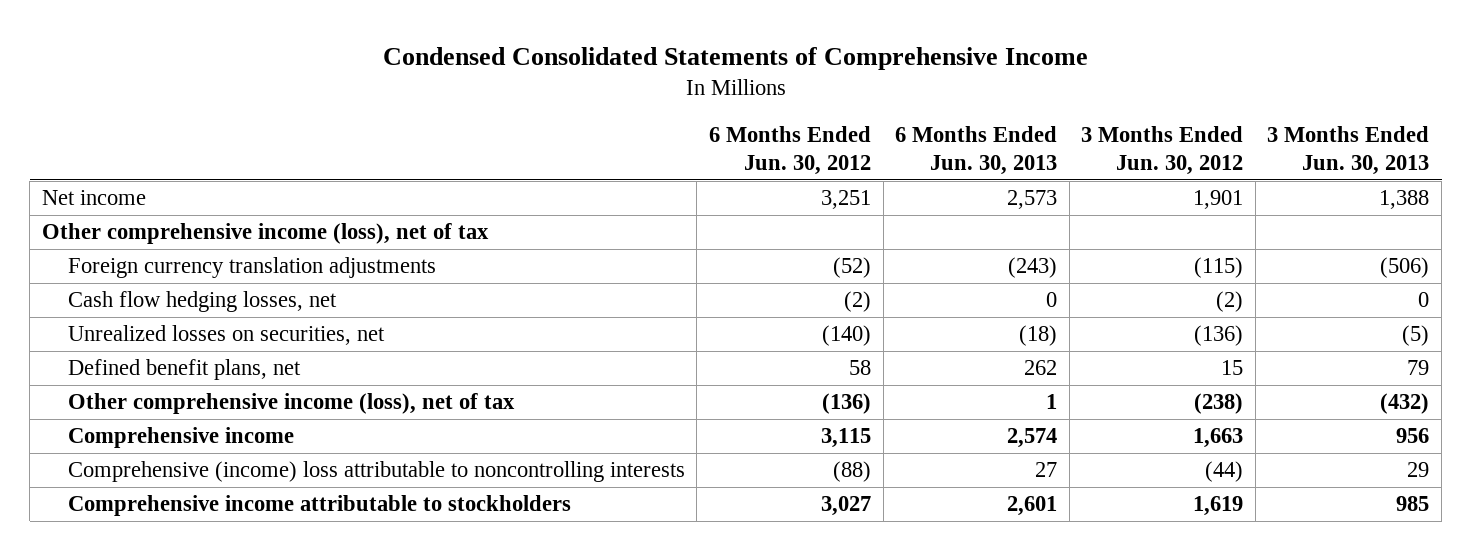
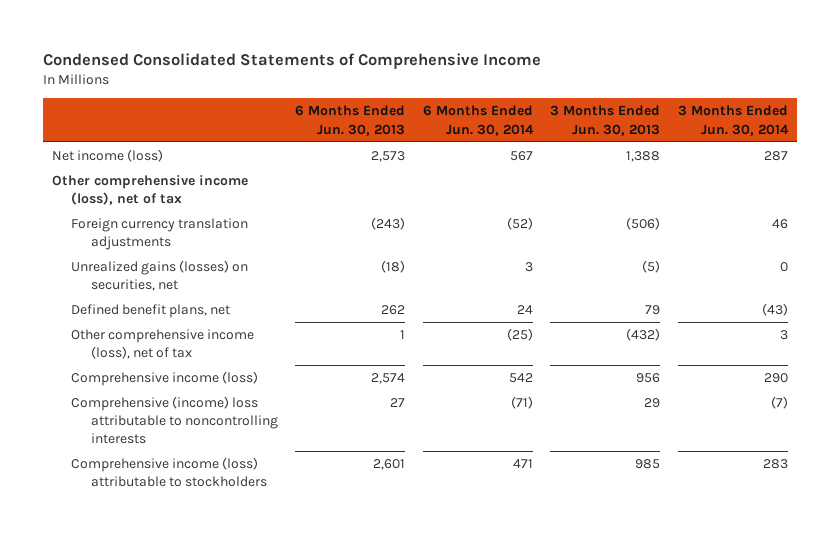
[708,126,871,176] 6 Months Ended Jun. 30, 2012 -> none
[1081,126,1244,176] 3 Months Ended Jun. 30, 2012 -> none
none -> [422,105,534,136] 6 Months Ended Jun. 30, 2014
none -> [677,105,789,136] 3 Months Ended Jun. 30, 2014
[41,190,146,206] Net income -> [51,148,163,162] Net income (loss)
[67,291,337,313] Cash flow hedging losses, net -> none
[67,325,385,346] Unrealized losses on securities, net -> [71,259,249,292] Unrealized gains (losses) on securities, net
[67,427,294,449] Comprehensive income -> [71,370,259,386] Comprehensive income (loss)
[67,495,571,517] Comprehensive income attributable to stockholders -> [71,456,268,488] Comprehensive income (loss) attributable to stockholders

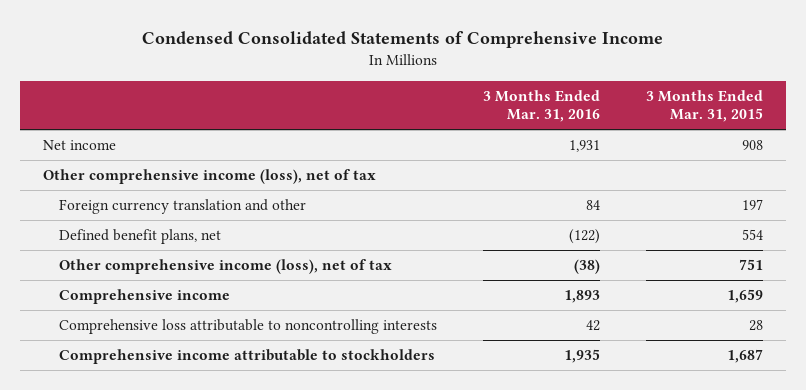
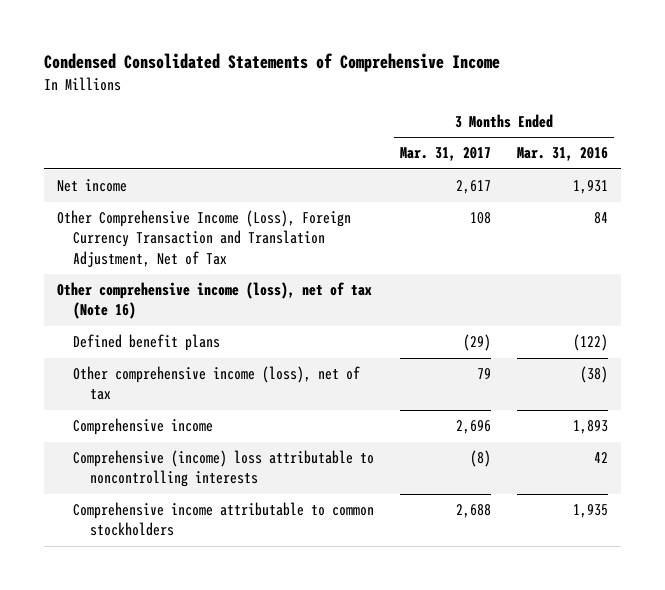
[646,90,764,123] 3 Months Ended Mar. 31, 2015 -> none
none -> [400,147,492,162] Mar. 31, 2017
[58,199,306,215] Foreign currency translation and other -> none
none -> [56,210,351,267] Other Comprehensive Income (Loss), Foreign Currency Transaction and Translation Adjustment, Net of Tax
[42,169,376,185] Other comprehensive income (loss), net of tax -> [56,282,372,320] Other comprehensive income (loss), net of tax (Note 16)
[58,229,221,245] Defined benefit plans, net -> [73,334,221,352] Defined benefit plans
[58,319,437,335] Comprehensive loss attributable to noncontrolling interests -> [73,450,375,488] Comprehensive (income) loss attributable to noncontrolling interests
[58,349,435,365] Comprehensive income attributable to stockholders -> [73,502,375,537] Comprehensive income attributable to common stockholders

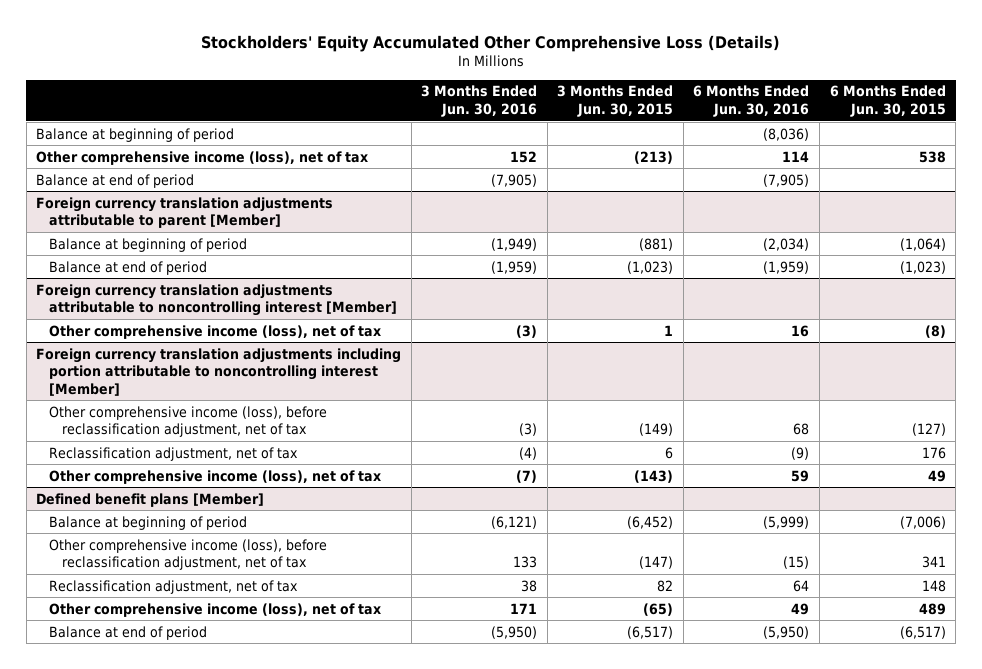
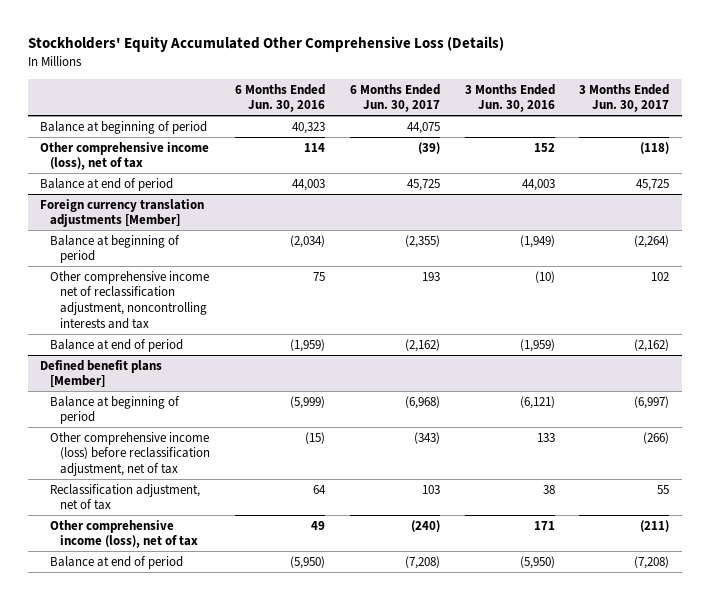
[557,85,674,117] 3 Months Ended Jun. 30, 2015 -> none
[829,85,946,117] 6 Months Ended Jun. 30, 2015 -> none
none -> [349,83,440,113] 6 Months Ended Jun. 30, 2017
none -> [579,83,670,113] 3 Months Ended Jun. 30, 2017
[763,127,810,141] (8,036) -> [292,121,326,134] 40,323
[491,173,538,187] (7,905) -> [521,178,555,191] 44,003
[763,173,810,187] (7,905) -> [292,178,326,191] 44,003
[36,196,334,229] Foreign currency translation adjustments attributable to parent [Member] -> [40,198,205,228] Foreign currency translation adjustments [Member]
none -> [50,270,210,329] Other comprehensive income net of reclassification adjustment, noncontrolling interests and tax
[36,283,398,317] Foreign currency translation adjustments attributable to noncontrolling interest [Member] -> none
[49,324,382,339] Other comprehensive income (loss), net of tax -> none
[36,347,402,396] Foreign currency translation adjustments including portion attributable to noncontrolling interest [Member] -> none
[49,405,328,438] Other comprehensive income (loss), before reclassification adjustment, net of tax -> none
[49,446,299,461] Reclassification adjustment, net of tax -> none
[49,469,382,484] Other comprehensive income (loss), net of tax -> none
[49,538,328,571] Other comprehensive income (loss), before reclassification adjustment, net of tax -> [50,431,211,476] Other comprehensive income (loss) before reclassification adjustment, net of tax

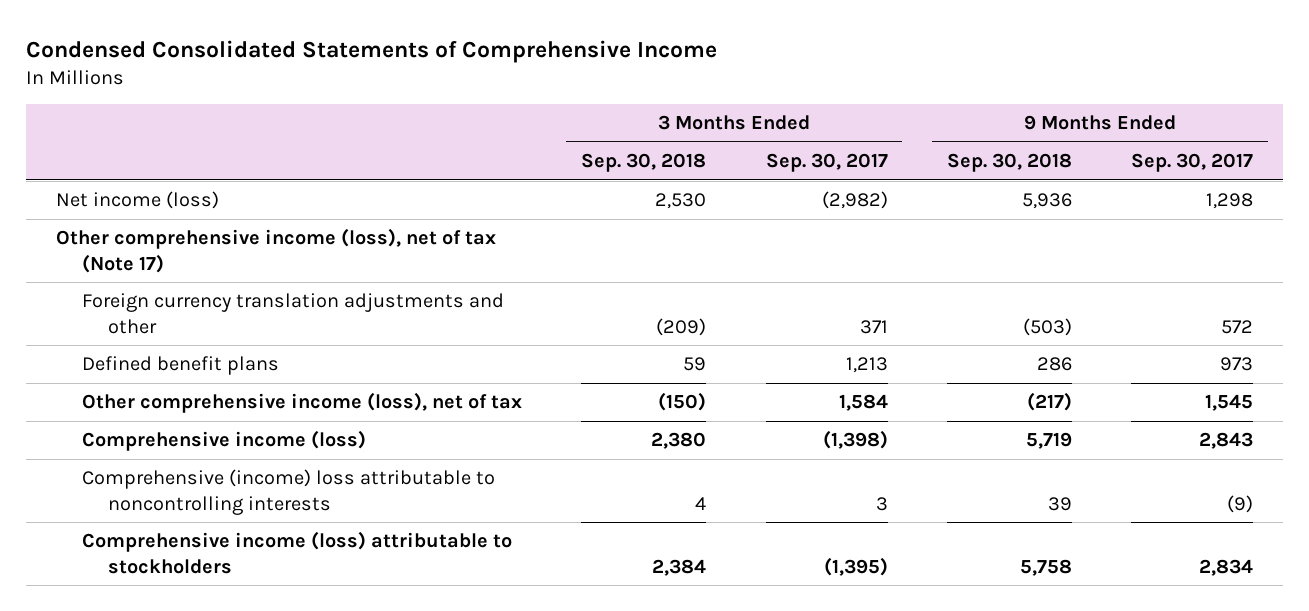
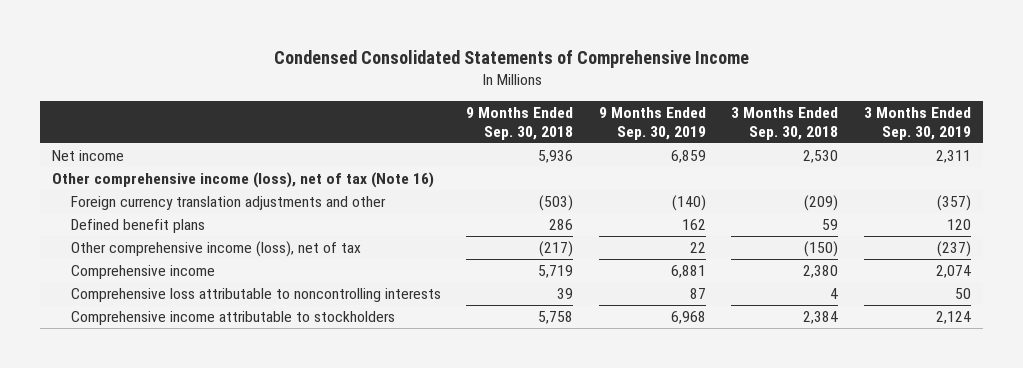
[765,152,888,172] Sep. 30, 2017 -> none
[1131,152,1254,172] Sep. 30, 2017 -> none
none -> [598,107,706,140] 9 Months Ended Sep. 30, 2019
none -> [863,107,971,140] 3 Months Ended Sep. 30, 2019
[56,191,220,210] Net income (loss) -> [52,150,125,162] Net income
[56,228,497,273] Other comprehensive income (loss), net of tax (Note 17) -> [52,172,435,189] Other comprehensive income (loss), net of tax (Note 16)
[82,430,367,452] Comprehensive income (loss) -> [70,265,215,280] Comprehensive income
[82,469,496,515] Comprehensive (income) loss attributable to noncontrolling interests -> [70,288,441,303] Comprehensive loss attributable to noncontrolling interests
[82,531,513,574] Comprehensive income (loss) attributable to stockholders -> [70,311,395,326] Comprehensive income attributable to stockholders

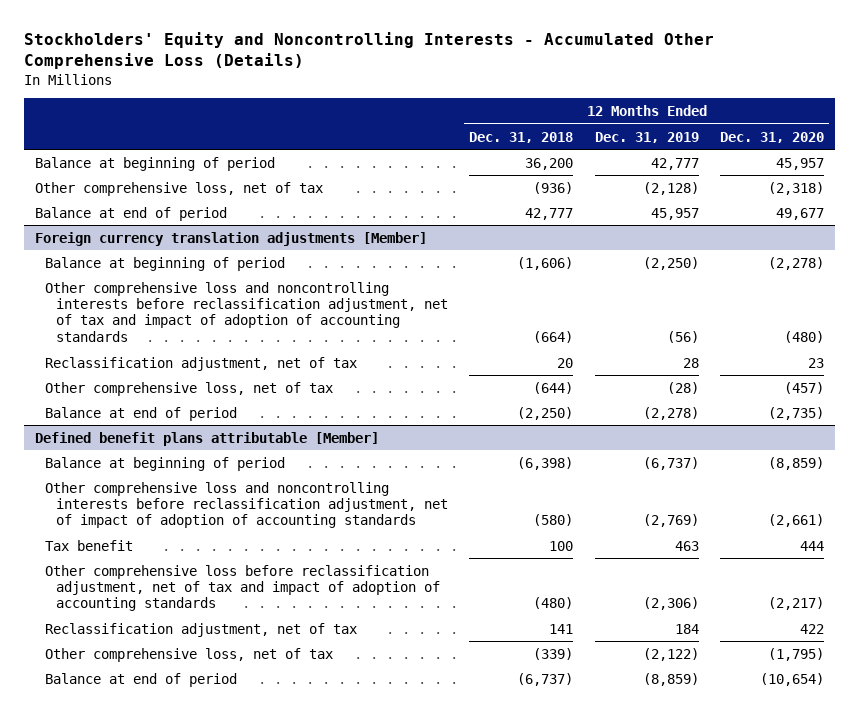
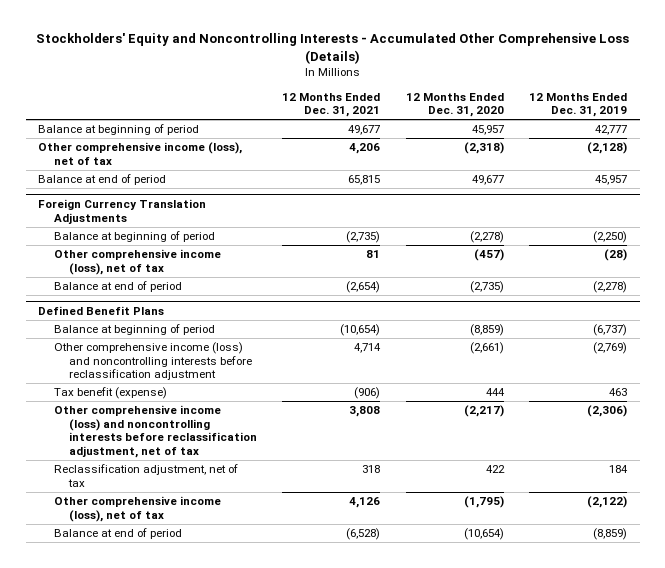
[469,131,574,143] Dec. 31, 2018 -> none
none -> [282,92,381,118] 12 Months Ended Dec. 31, 2021
[34,181,323,196] Other comprehensive loss, net of tax -> [38,142,243,165] Other comprehensive income (loss), net of tax
[34,231,427,246] Foreign currency translation adjustments [Member] -> [38,198,207,224] Foreign Currency Translation Adjustments
[45,281,448,342] Other comprehensive loss and noncontrolling interests before reclassification adjustment, net of tax and impact of adoption of accounting standards -> none
[45,356,358,371] Reclassification adjustment, net of tax -> none
[45,381,334,396] Other comprehensive loss, net of tax -> [53,249,221,275] Other comprehensive income (loss), net of tax
[34,431,379,446] Defined benefit plans attributable [Member] -> [38,305,165,315] Defined Benefit Plans
[45,481,448,529] Other comprehensive loss and noncontrolling interests before reclassification adjustment, net of impact of adoption of accounting standards -> [53,342,252,381] Other comprehensive income (loss) and noncontrolling interests before reclassification adjustment
[45,539,134,551] Tax benefit -> [53,387,167,400] Tax benefit (expense)
[45,564,440,612] Other comprehensive loss before reclassification adjustment, net of tax and impact of adoption of accounting standards -> [53,405,257,459] Other comprehensive income (loss) and noncontrolling interests before reclassification adjustment, net of tax
[45,647,334,662] Other comprehensive loss, net of tax -> [53,496,221,522] Other comprehensive income (loss), net of tax

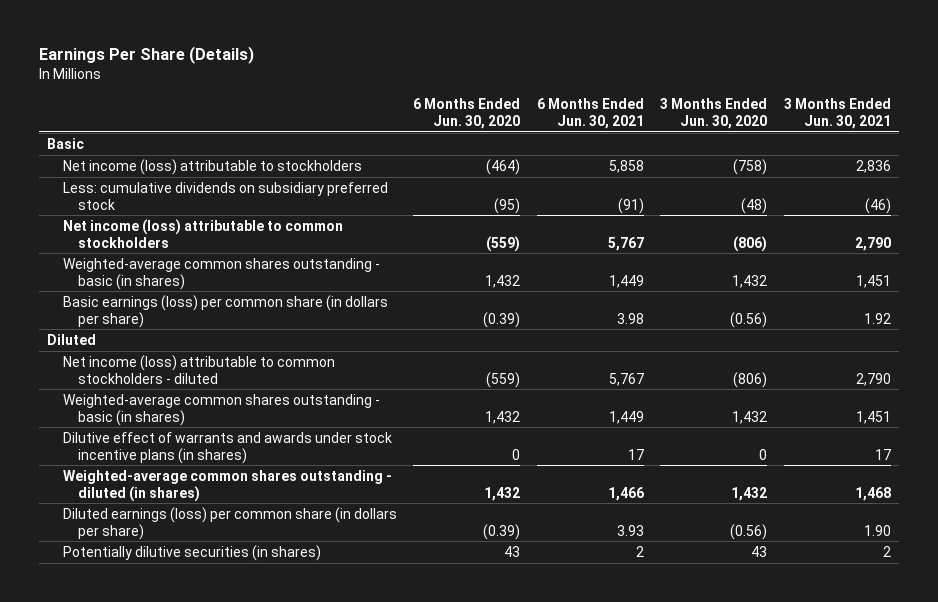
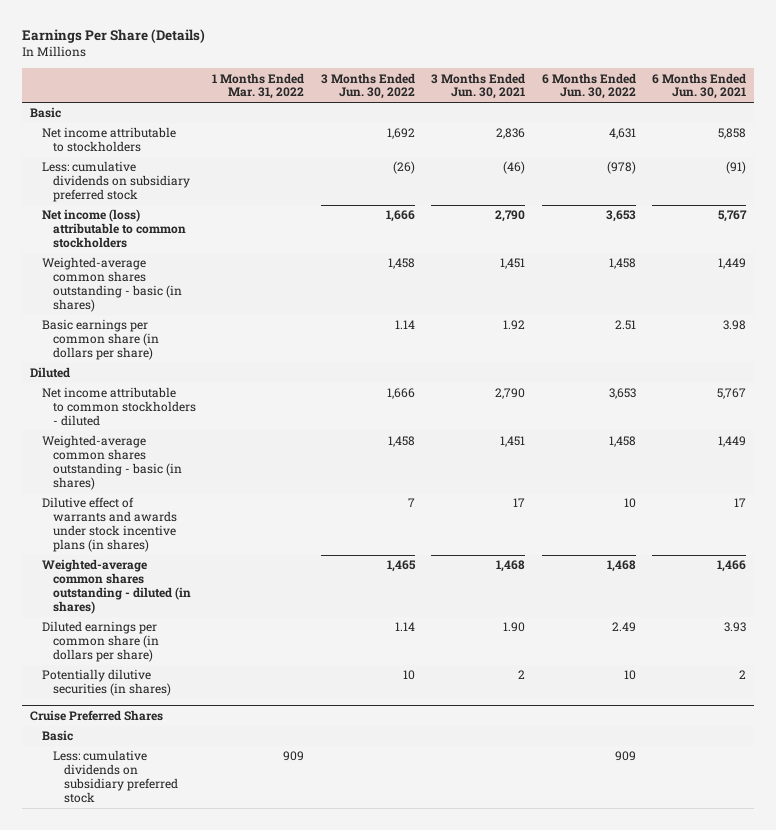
[413,97,521,129] 6 Months Ended Jun. 30, 2020 -> none
[660,97,768,129] 3 Months Ended Jun. 30, 2020 -> none
none -> [212,72,305,100] 1 Months Ended Mar. 31, 2022
none -> [320,72,415,100] 3 Months Ended Jun. 30, 2022
none -> [541,72,636,100] 6 Months Ended Jun. 30, 2022
[62,158,362,175] Net income (loss) attributable to stockholders -> [41,127,176,153] Net income attributable to stockholders
[62,294,388,328] Basic earnings (loss) per common share (in dollars per share) -> [41,319,160,361] Basic earnings per common share (in dollars per share)
[62,354,335,384] Net income (loss) attributable to common stockholders - diluted -> [41,387,197,427] Net income attributable to common stockholders - diluted
[62,506,397,540] Diluted earnings (loss) per common share (in dollars per share) -> [41,621,160,663] Diluted earnings per common share (in dollars per share)
none -> [30,710,164,722] Cruise Preferred Shares
none -> [41,730,73,742] Basic
none -> [53,750,179,803] Less: cumulative dividends on subsidiary preferred stock

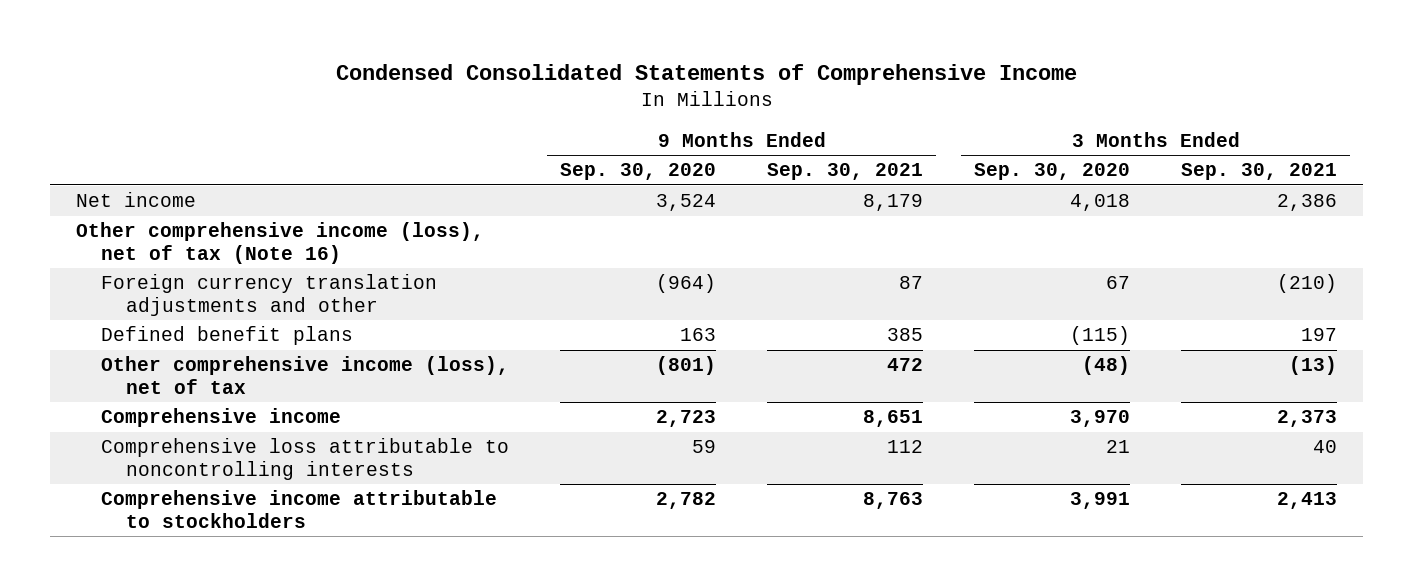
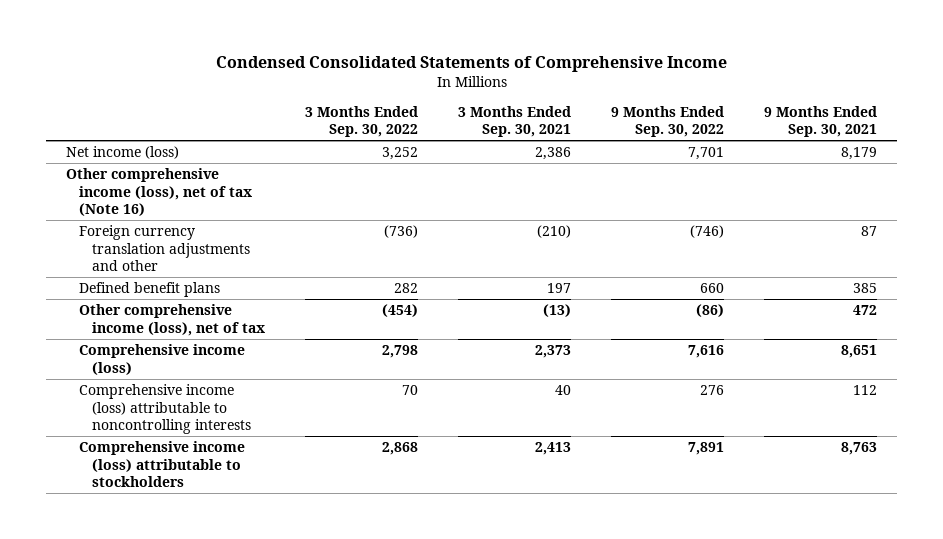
[560,163,717,181] Sep. 30, 2020 -> none
[974,163,1131,181] Sep. 30, 2020 -> none
none -> [305,105,419,138] 3 Months Ended Sep. 30, 2022
none -> [611,105,725,138] 9 Months Ended Sep. 30, 2022
[75,192,196,208] Net income -> [66,146,180,160] Net income (loss)
[100,408,341,428] Comprehensive income -> [78,344,245,375] Comprehensive income (loss)
[100,438,509,480] Comprehensive loss attributable to noncontrolling interests -> [78,384,251,434] Comprehensive income (loss) attributable to noncontrolling interests
[100,490,497,528] Comprehensive income attributable to stockholders -> [78,441,245,487] Comprehensive income (loss) attributable to stockholders

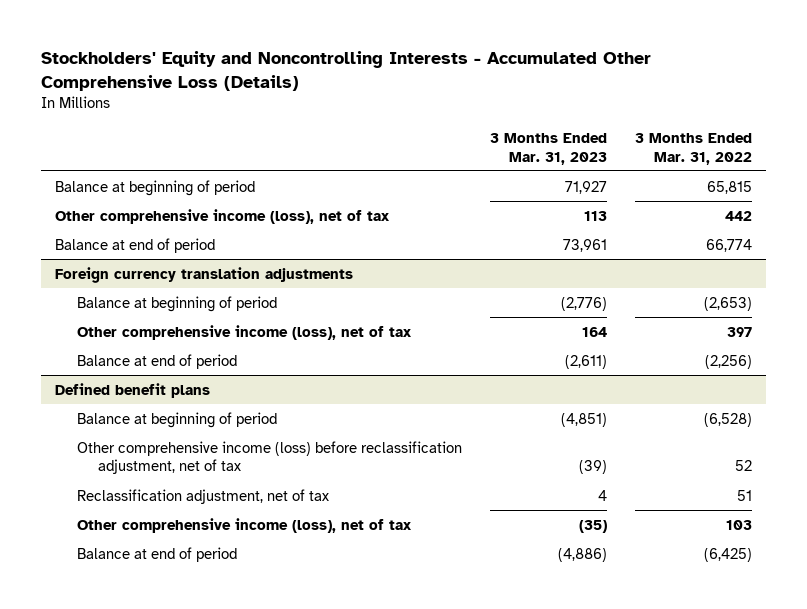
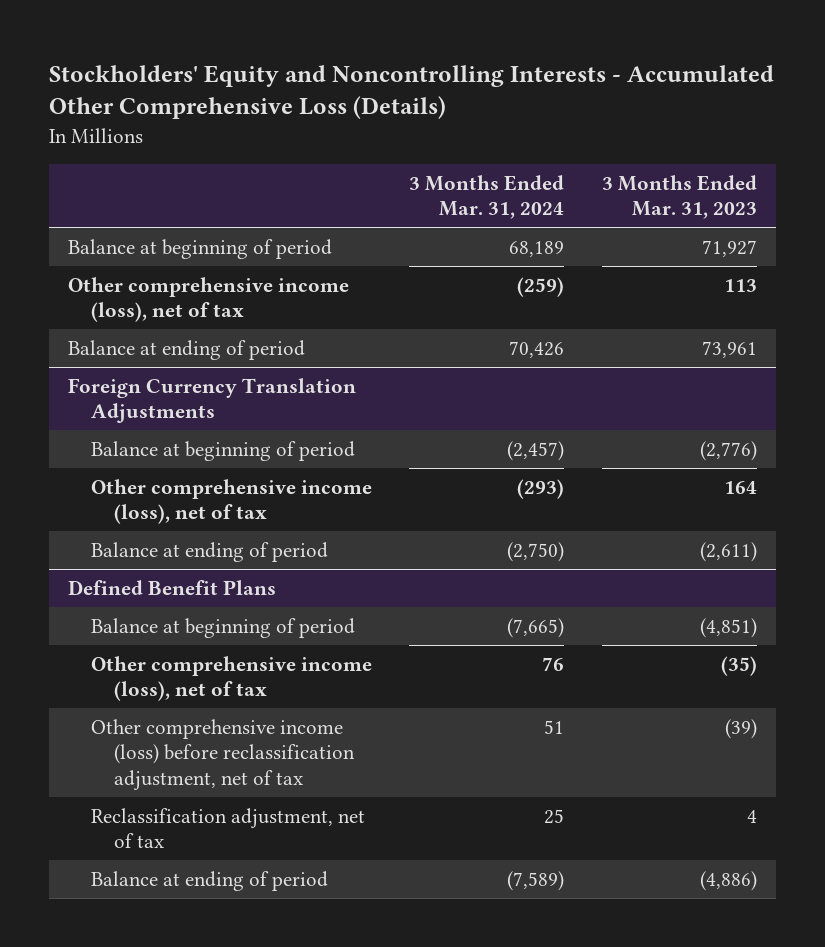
[634,132,752,165] 3 Months Ended Mar. 31, 2022 -> none
none -> [409,174,565,220] 3 Months Ended Mar. 31, 2024
[55,237,216,253] Balance at end of period -> [67,339,305,360] Balance at ending of period
[55,266,354,283] Foreign currency translation adjustments -> [67,377,356,424] Foreign Currency Translation Adjustments
[76,353,237,369] Balance at end of period -> [90,541,328,562] Balance at ending of period
[55,382,211,398] Defined benefit plans -> [67,579,276,595] Defined Benefit Plans
none -> [90,655,372,702] Other comprehensive income (loss), net of tax
[76,517,411,533] Other comprehensive income (loss), net of tax -> none
[76,546,237,562] Balance at end of period -> [90,870,328,891] Balance at ending of period

